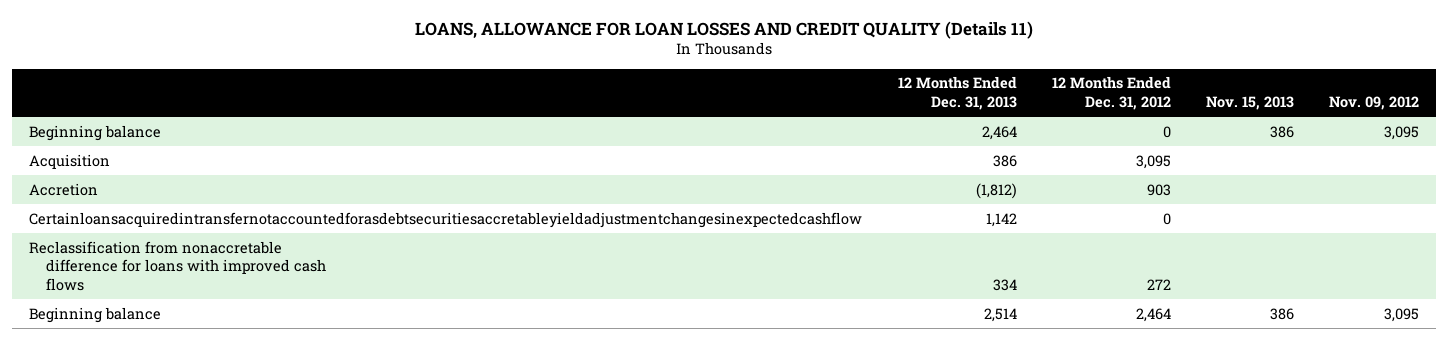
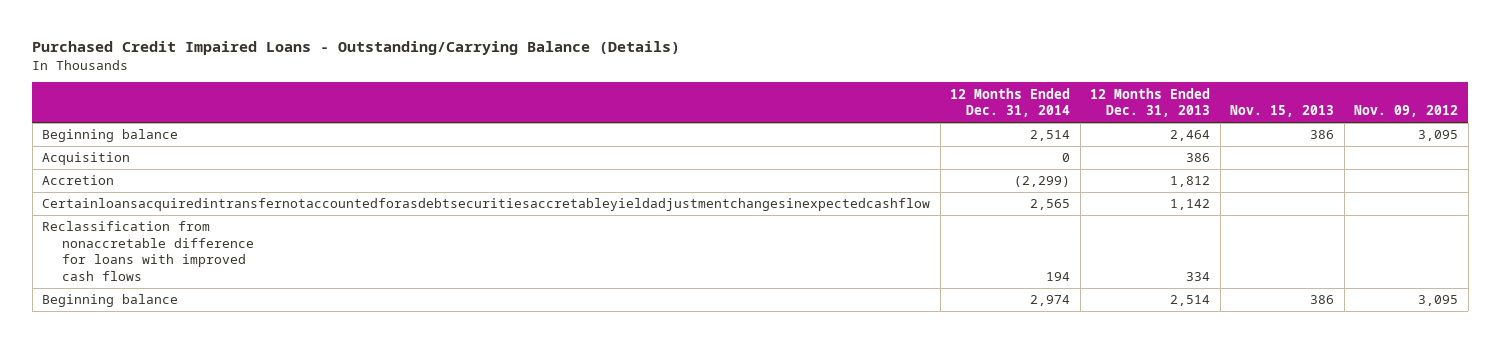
[415,20,1034,39] LOANS, ALLOWANCE FOR LOAN LOSSES AND CREDIT QUALITY (Details 11) -> [32,41,681,56] Purchased Credit Impaired Loans - Outstanding/Carrying Balance (Details)
[1051,76,1171,111] 12 Months Ended Dec. 31, 2012 -> none
none -> [950,87,1071,118] 12 Months Ended Dec. 31, 2014
[975,182,1017,199] (1,812) -> [1170,176,1211,188] 1,812

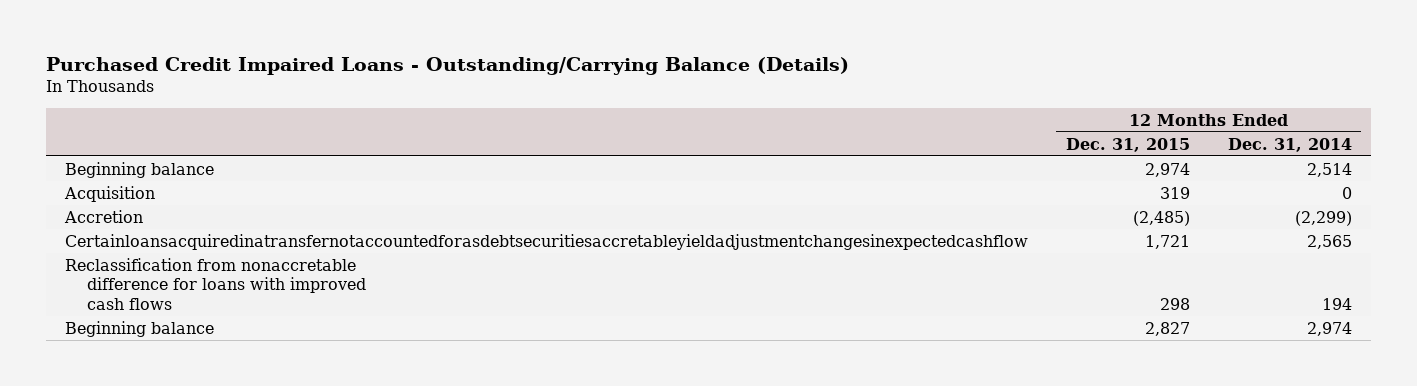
[1090,87,1211,118] 12 Months Ended Dec. 31, 2013 -> none
[1230,105,1335,118] Nov. 15, 2013 -> none
[1354,105,1459,118] Nov. 09, 2012 -> none
none -> [1065,137,1190,152] Dec. 31, 2015
[42,198,931,212] Certainloansacquiredintransfernotaccountedforasdebtsecuritiesaccretableyieldadjustmentchangesinexpectedcashflow -> [65,233,1029,250] Certainloansacquiredinatransfernotaccountedforasdebtsecuritiesaccretableyieldadjustmentchangesinexpectedcashflow

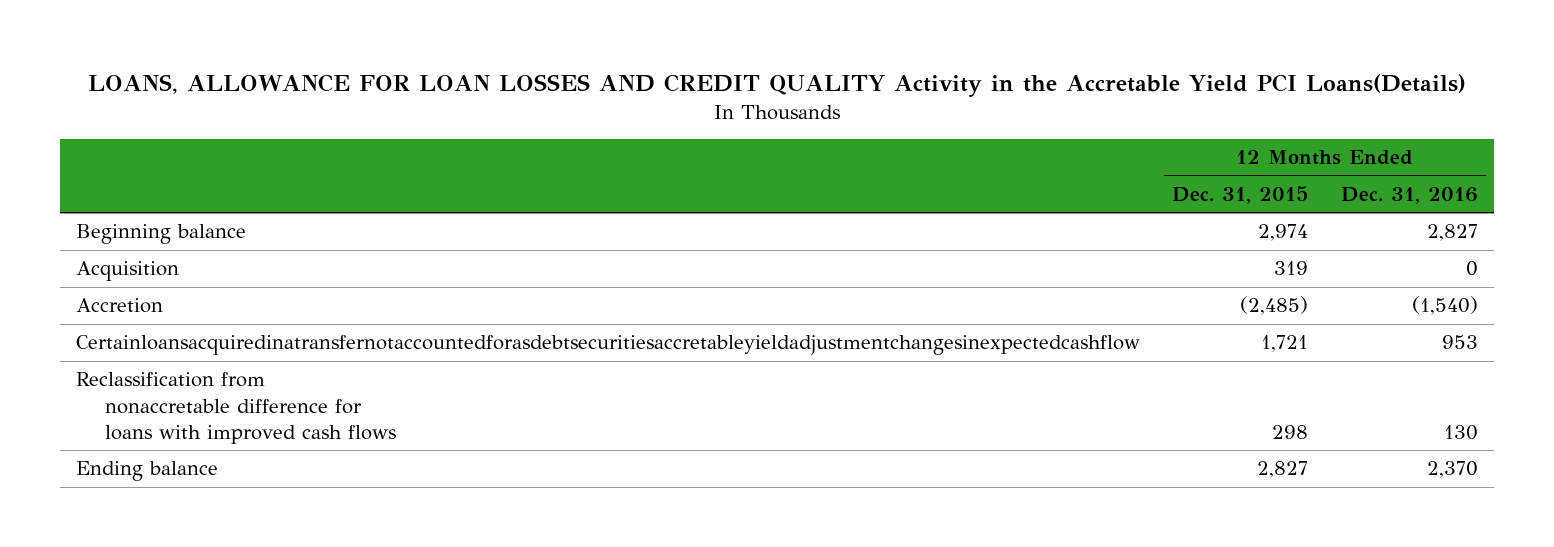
[46,56,850,75] Purchased Credit Impaired Loans - Outstanding/Carrying Balance (Details) -> [87,74,1466,98] LOANS, ALLOWANCE FOR LOAN LOSSES AND CREDIT QUALITY Activity in the Accretable Yield PCI Loans(Details)
[1227,137,1352,152] Dec. 31, 2014 -> none
none -> [1340,186,1478,204] Dec. 31, 2016
[65,320,215,337] Beginning balance -> [75,461,218,482] Ending balance

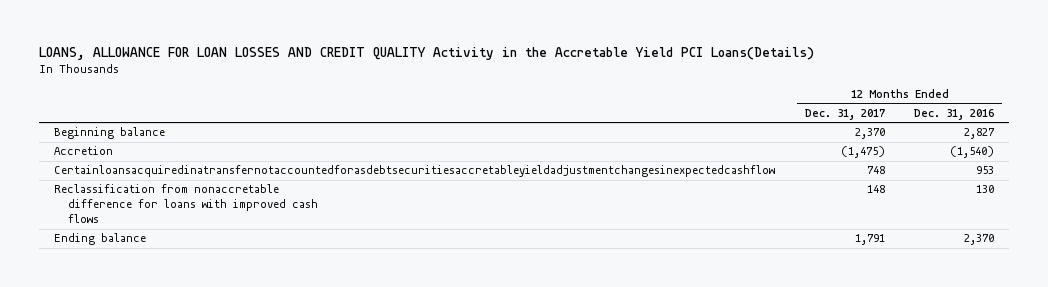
[1172,185,1309,204] Dec. 31, 2015 -> none
none -> [804,108,885,120] Dec. 31, 2017
[75,261,179,282] Acquisition -> none

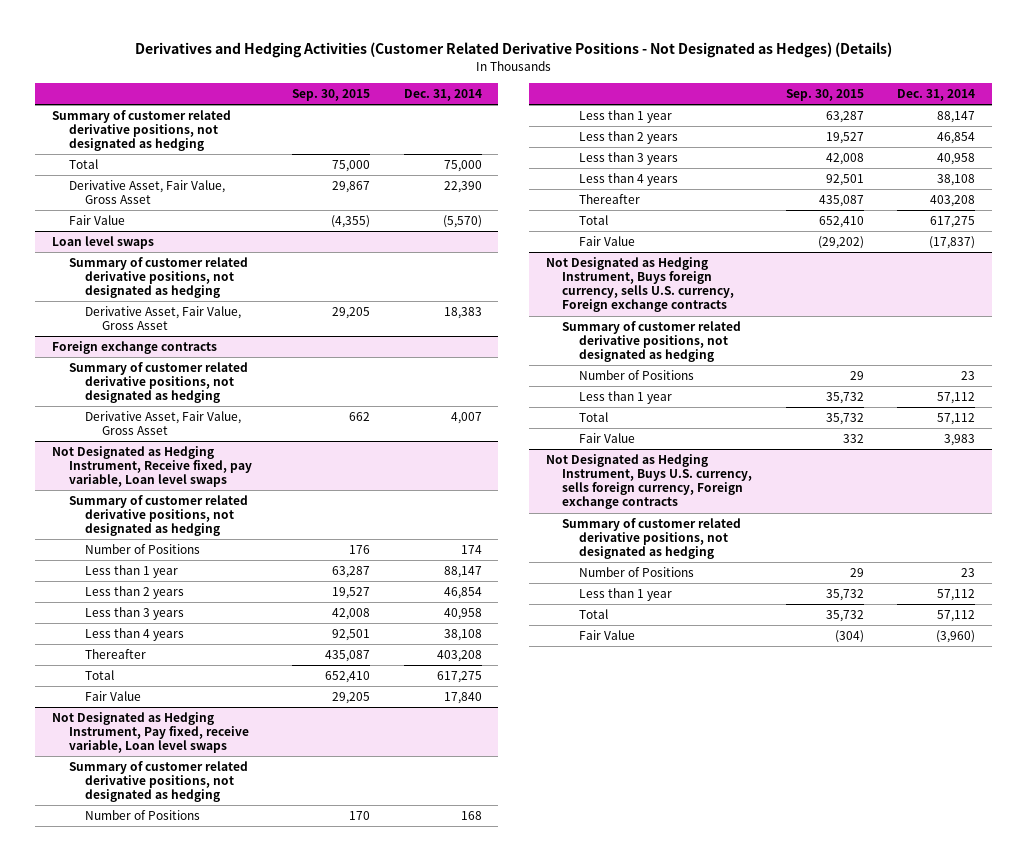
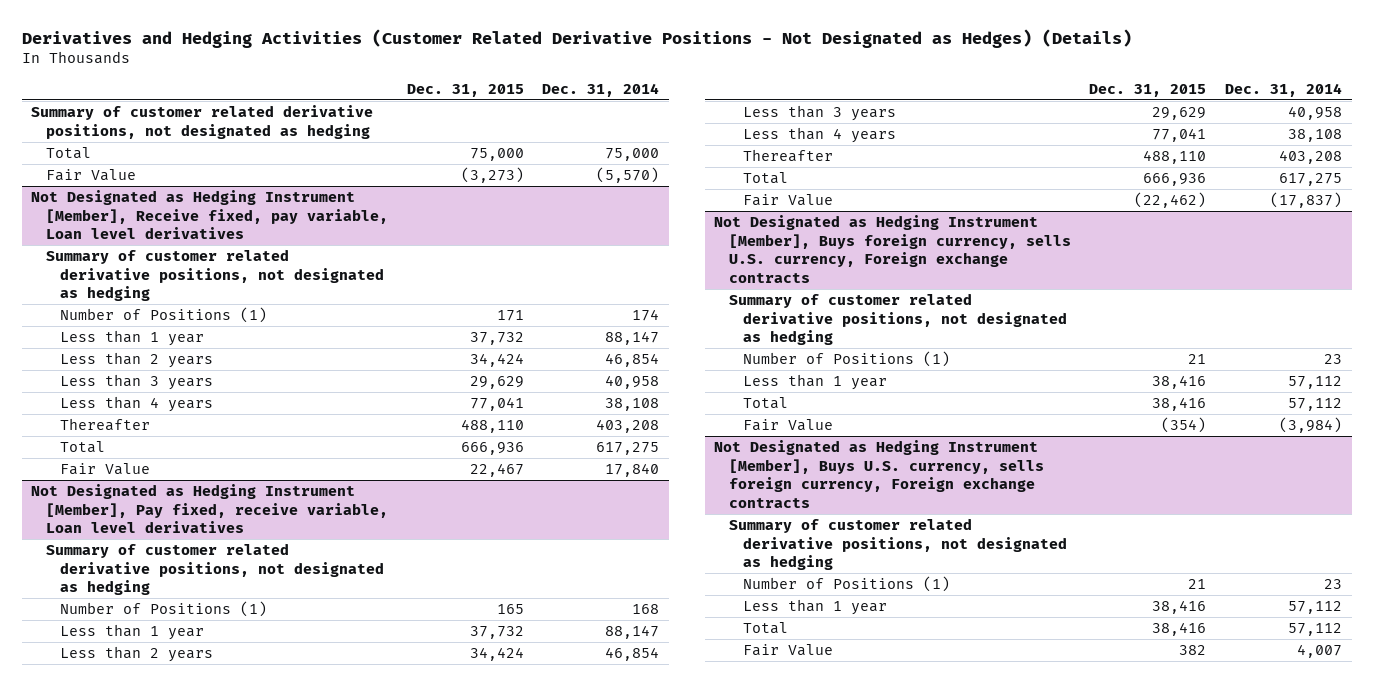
[292,89,371,102] Sep. 30, 2015 -> none
none -> [406,83,524,97] Dec. 31, 2015
[68,180,225,205] Derivative Asset, Fair Value, Gross Asset -> none
[52,236,155,250] Loan level swaps -> none
[68,257,248,299] Summary of customer related derivative positions, not designated as hedging -> none
[85,306,242,331] Derivative Asset, Fair Value, Gross Asset -> none
[52,341,218,355] Foreign exchange contracts -> none
[68,362,248,404] Summary of customer related derivative positions, not designated as hedging -> none
[85,411,242,436] Derivative Asset, Fair Value, Gross Asset -> none
[52,446,252,488] Not Designated as Hedging Instrument, Receive fixed, pay variable, Loan level swaps -> [31,190,388,240] Not Designated as Hedging Instrument [Member], Receive fixed, pay variable, Loan level derivatives
[85,544,201,555] Number of Positions -> [60,307,268,324] Number of Positions (1)
[52,712,249,754] Not Designated as Hedging Instrument, Pay fixed, receive variable, Loan level swaps -> [31,484,388,534] Not Designated as Hedging Instrument [Member], Pay fixed, receive variable, Loan level derivatives
[85,810,201,821] Number of Positions -> [60,601,268,618] Number of Positions (1)
[545,257,735,313] Not Designated as Hedging Instrument, Buys foreign currency, sells U.S. currency, Foreign exchange contracts -> [714,215,1071,283] Not Designated as Hedging Instrument [Member], Buys foreign currency, sells U.S. currency, Foreign exchange contracts
[578,370,694,381] Number of Positions -> [743,351,951,368] Number of Positions (1)
[944,434,976,447] 3,983 -> [1279,417,1343,434] (3,984)
[545,454,753,510] Not Designated as Hedging Instrument, Buys U.S. currency, sells foreign currency, Foreign exchange contracts -> [714,440,1044,508] Not Designated as Hedging Instrument [Member], Buys U.S. currency, sells foreign currency, Foreign exchange contracts
[578,567,694,578] Number of Positions -> [743,576,951,593] Number of Positions (1)
[936,630,976,644] (3,960) -> [1297,644,1343,659] 4,007

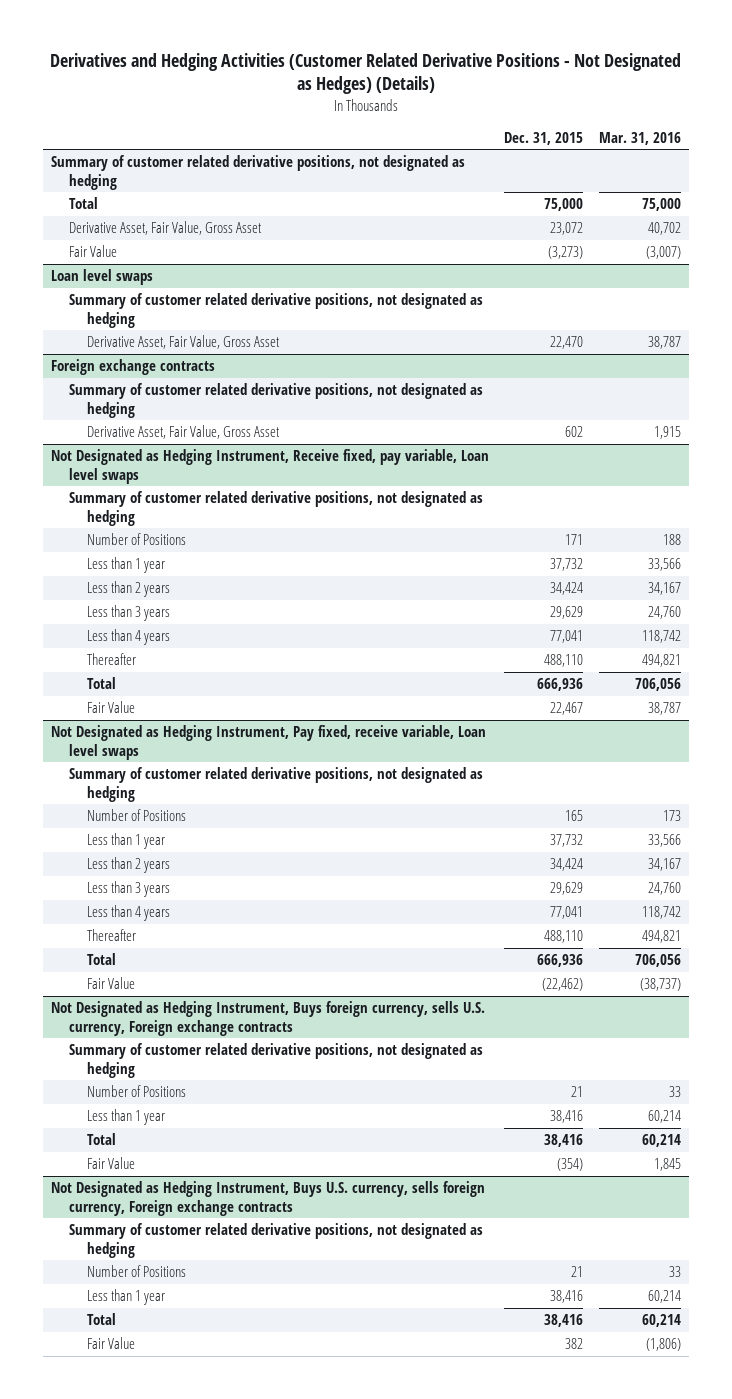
[542,82,660,97] Dec. 31, 2014 -> none
none -> [598,131,681,145] Mar. 31, 2016
none -> [69,221,263,236] Derivative Asset, Fair Value, Gross Asset
[31,190,388,240] Not Designated as Hedging Instrument [Member], Receive fixed, pay variable, Loan level derivatives -> none
none -> [50,269,153,286] Loan level swaps
none -> [87,335,281,350] Derivative Asset, Fair Value, Gross Asset
none -> [50,359,215,376] Foreign exchange contracts
none -> [69,383,484,418] Summary of customer related derivative positions, not designated as hedging
none -> [87,425,281,440] Derivative Asset, Fair Value, Gross Asset
none -> [50,449,489,484] Not Designated as Hedging Instrument, Receive fixed, pay variable, Loan level swaps
none -> [69,491,484,526] Summary of customer related derivative positions, not designated as hedging
[60,307,268,324] Number of Positions (1) -> [87,533,187,546] Number of Positions
[31,484,388,534] Not Designated as Hedging Instrument [Member], Pay fixed, receive variable, Loan level derivatives -> [50,725,486,760] Not Designated as Hedging Instrument, Pay fixed, receive variable, Loan level swaps
[60,601,268,618] Number of Positions (1) -> [87,809,187,822] Number of Positions
[714,215,1071,283] Not Designated as Hedging Instrument [Member], Buys foreign currency, sells U.S. currency, Foreign exchange contracts -> [50,1001,485,1036] Not Designated as Hedging Instrument, Buys foreign currency, sells U.S. currency, Foreign exchange contracts
[743,351,951,368] Number of Positions (1) -> [87,1085,187,1098] Number of Positions
[714,440,1044,508] Not Designated as Hedging Instrument [Member], Buys U.S. currency, sells foreign currency, Foreign exchange contracts -> [50,1181,485,1216] Not Designated as Hedging Instrument, Buys U.S. currency, sells foreign currency, Foreign exchange contracts
[743,576,951,593] Number of Positions (1) -> [87,1265,187,1278] Number of Positions

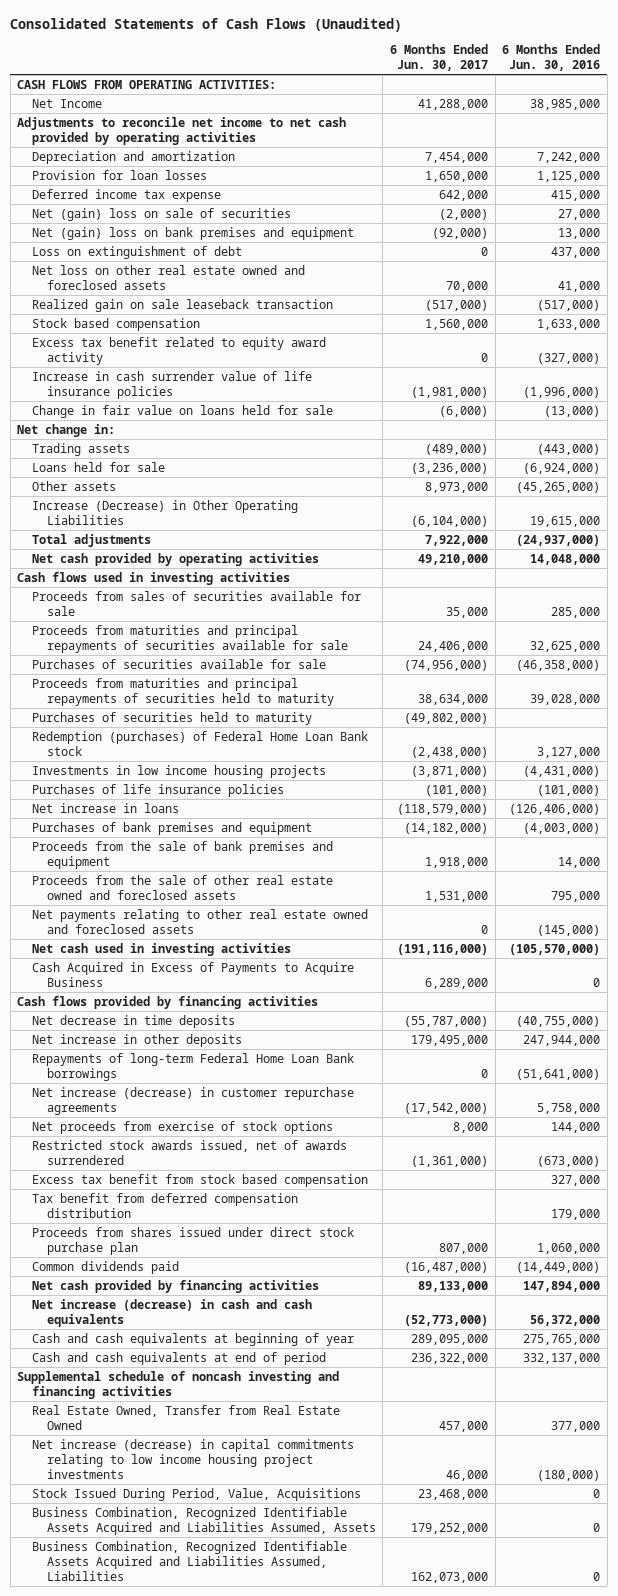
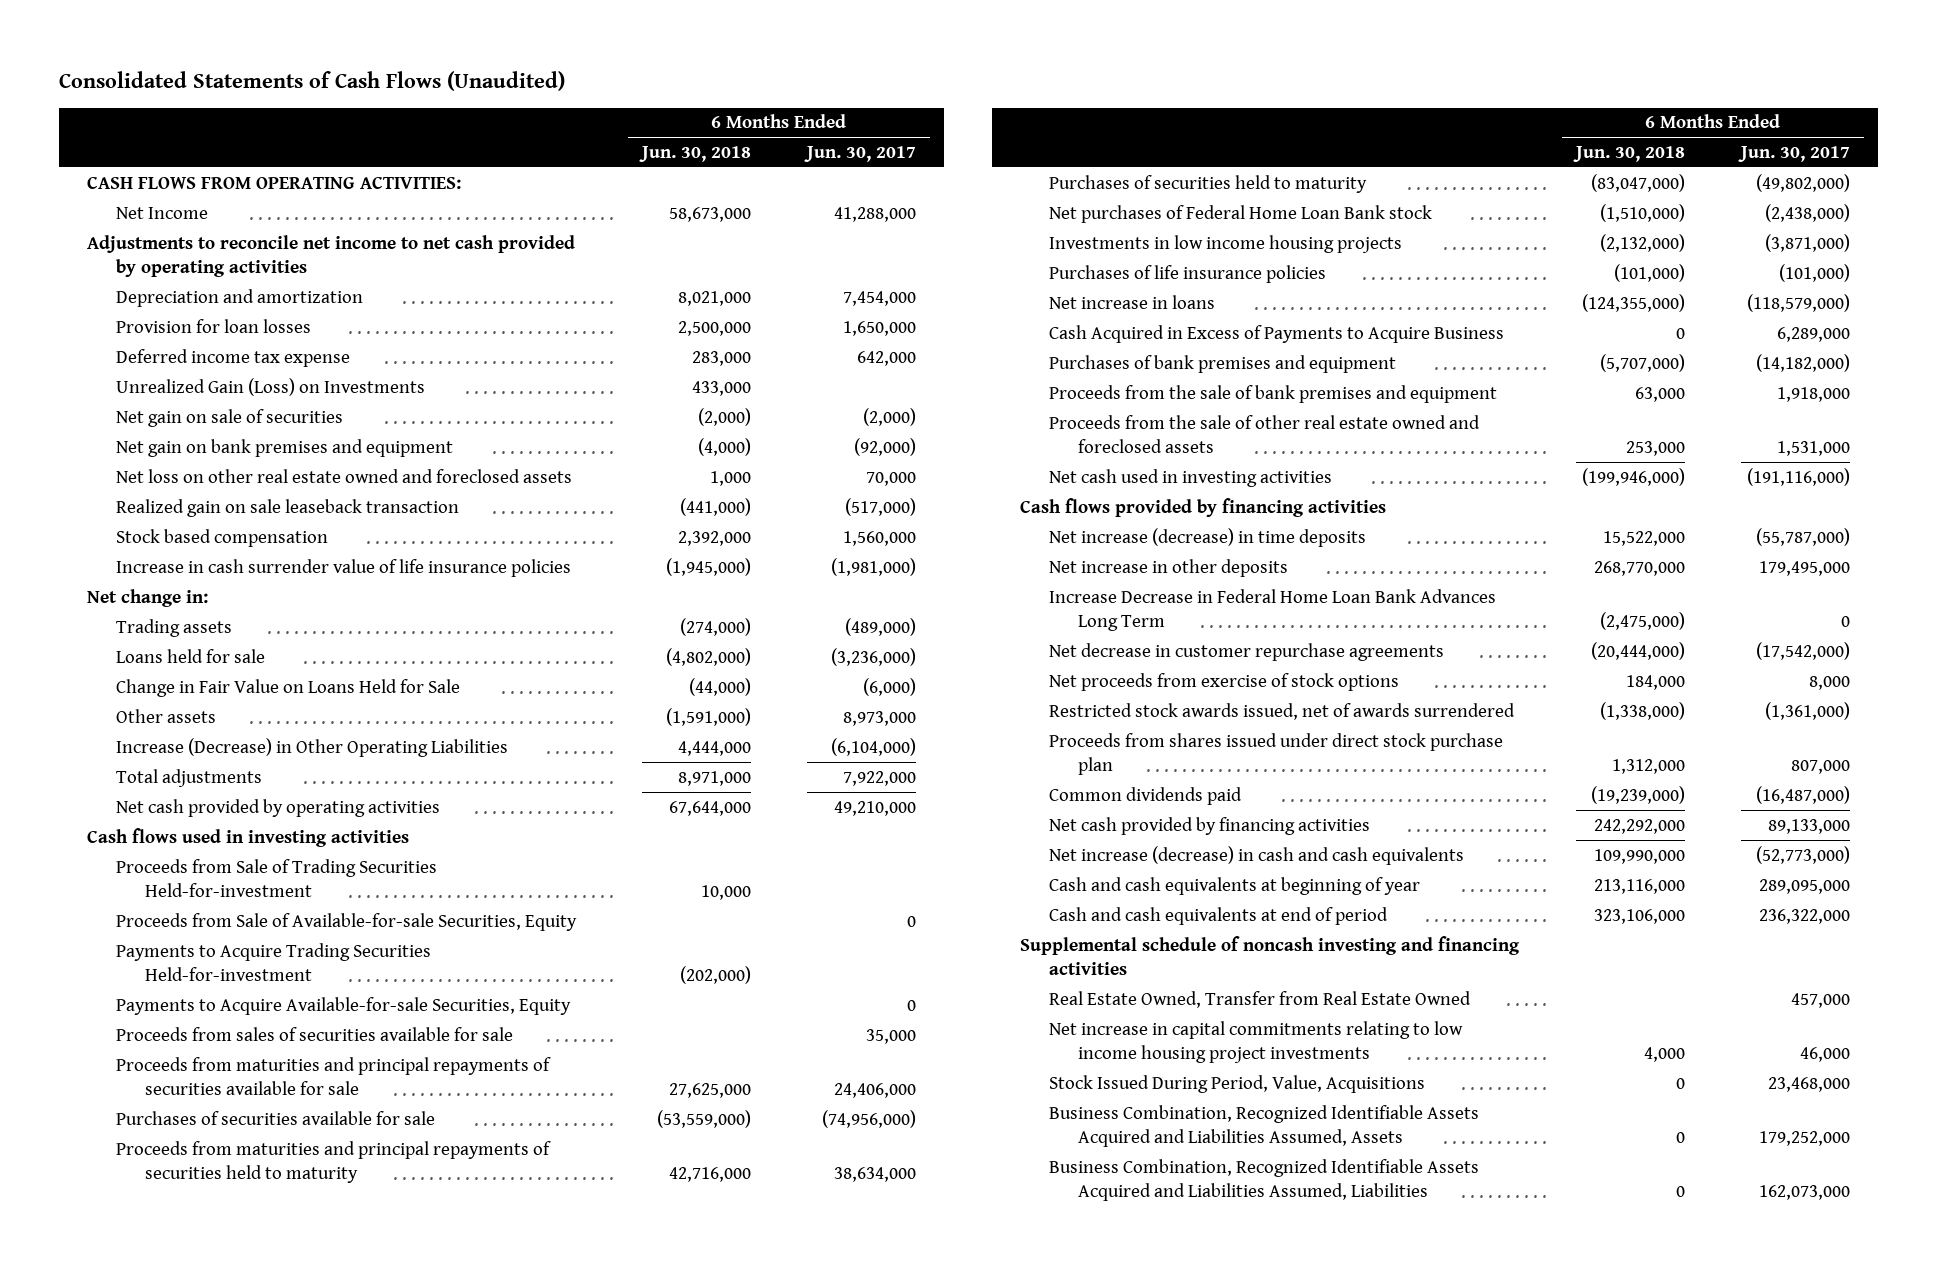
[502,43,601,72] 6 Months Ended Jun. 30, 2016 -> none
none -> [638,145,751,162] Jun. 30, 2018
[32,245,243,259] Loss on extinguishment of debt -> none
none -> [115,377,425,396] Unrealized Gain (Loss) on Investments
[32,207,292,221] Net (gain) loss on sale of securities -> [115,408,343,427] Net gain on sale of securities
[32,226,355,240] Net (gain) loss on bank premises and equipment -> [115,438,453,457] Net gain on bank premises and equipment
[32,336,327,365] Excess tax benefit related to equity award activity -> none
[32,404,334,418] Change in fair value on loans held for sale -> none
none -> [115,678,460,697] Change in Fair Value on Loans Held for Sale
none -> [115,858,437,898] Proceeds from Sale of Trading Securities Held-for-investment
none -> [115,912,577,931] Proceeds from Sale of Available-for-sale Securities, Equity
none -> [115,942,431,982] Payments to Acquire Trading Securities Held-for-investment
none -> [115,996,571,1015] Payments to Acquire Available-for-sale Securities, Equity
[32,730,369,756] Redemption (purchases) of Federal Home Loan Bank stock -> [1049,204,1433,223] Net purchases of Federal Home Loan Bank stock
[32,961,355,987] Cash Acquired in Excess of Payments to Acquire Business -> [1049,324,1505,343] Cash Acquired in Excess of Payments to Acquire Business
[32,908,369,934] Net payments relating to other real estate owned and foreclosed assets -> none
[32,1014,236,1028] Net decrease in time deposits -> [1049,527,1367,547] Net increase (decrease) in time deposits
[32,1052,355,1081] Repayments of long-term Federal Home Loan Bank borrowings -> [1049,588,1497,632] Increase Decrease in Federal Home Loan Bank Advances Long Term
[32,1086,355,1115] Net increase (decrease) in customer repurchase agreements -> [1049,642,1445,661] Net decrease in customer repurchase agreements
[32,1173,369,1187] Excess tax benefit from stock based compensation -> none
[32,1192,299,1218] Tax benefit from deferred compensation distribution -> none
[32,1438,355,1479] Net increase (decrease) in capital commitments relating to low income housing project investments -> [1049,1020,1464,1064] Net increase in capital commitments relating to low income housing project investments

